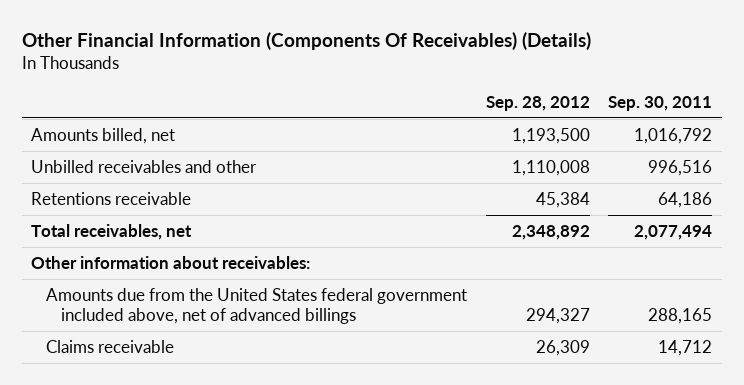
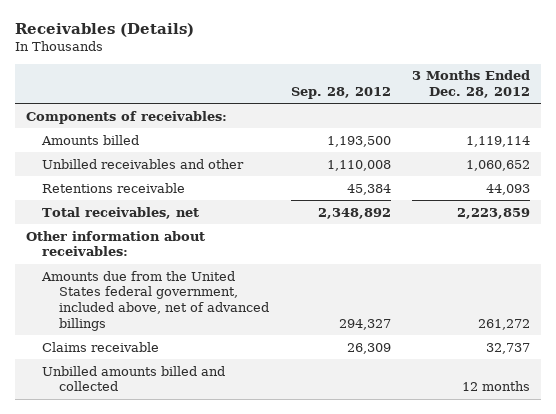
[22,32,592,51] Other Financial Information (Components Of Receivables) (Details) -> [14,23,194,38] Receivables (Details)
[608,95,713,111] Sep. 30, 2011 -> none
none -> [412,70,531,99] 3 Months Ended Dec. 28, 2012
none -> [25,110,227,124] Components of receivables:
[31,127,176,144] Amounts billed, net -> [41,134,140,145] Amounts billed
[46,287,468,324] Amounts due from the United States federal government included above, net of advanced billings -> [41,270,270,331] Amounts due from the United States federal government, included above, net of advanced billings
none -> [42,365,226,392] Unbilled amounts billed and collected

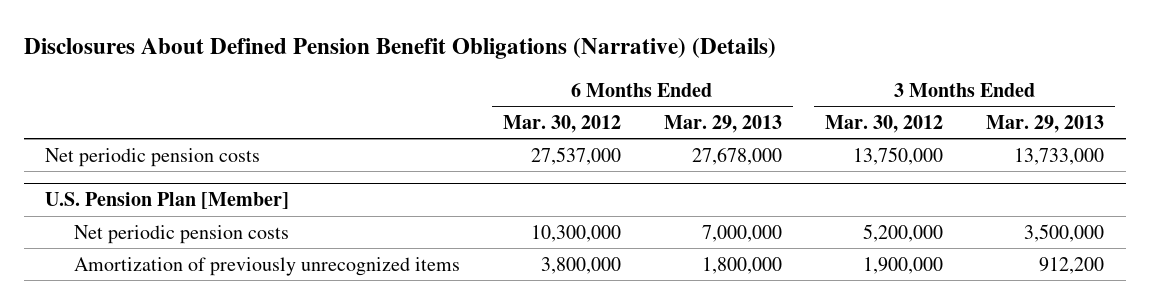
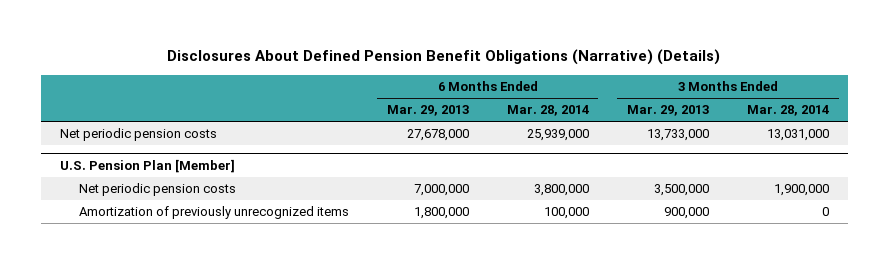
[502,114,621,133] Mar. 30, 2012 -> none
[825,114,944,133] Mar. 30, 2012 -> none
none -> [506,105,589,117] Mar. 28, 2014
none -> [747,105,830,117] Mar. 28, 2014
[1039,256,1105,274] 912,200 -> [663,207,709,220] 900,000

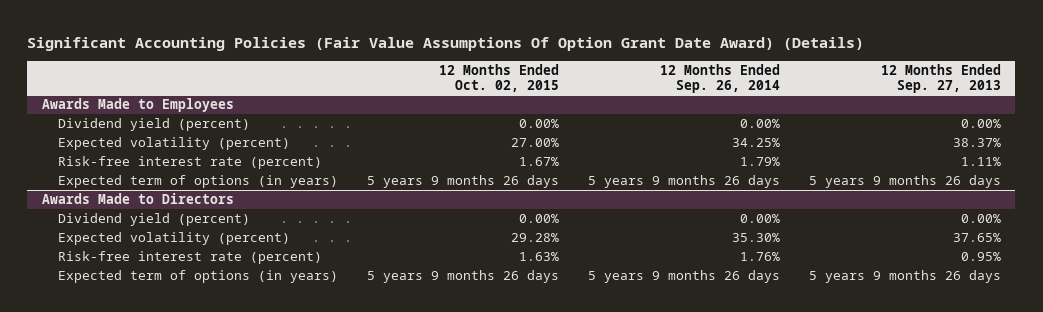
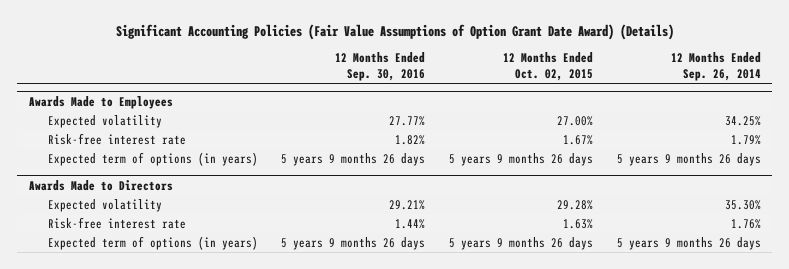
[27,36,865,51] Significant Accounting Policies (Fair Value Assumptions Of Option Grant Date Award) (Details) -> [115,24,674,41] Significant Accounting Policies (Fair Value Assumptions of Option Grant Date Award) (Details)
[880,63,1001,93] 12 Months Ended Sep. 27, 2013 -> none
none -> [335,52,426,81] 12 Months Ended Sep. 30, 2016
[57,117,250,131] Dividend yield (percent) -> none
[57,136,290,150] Expected volatility (percent) -> [47,114,162,128] Expected volatility
[57,155,322,169] Risk-free interest rate (percent) -> [47,132,186,145] Risk-free interest rate
[57,212,250,226] Dividend yield (percent) -> none
[57,231,290,245] Expected volatility (percent) -> [47,198,162,212] Expected volatility
[57,250,322,264] Risk-free interest rate (percent) -> [47,216,186,229] Risk-free interest rate

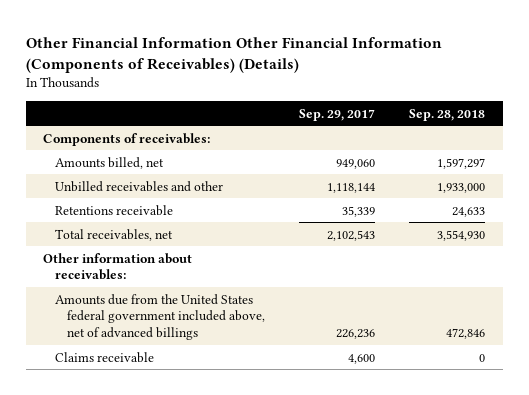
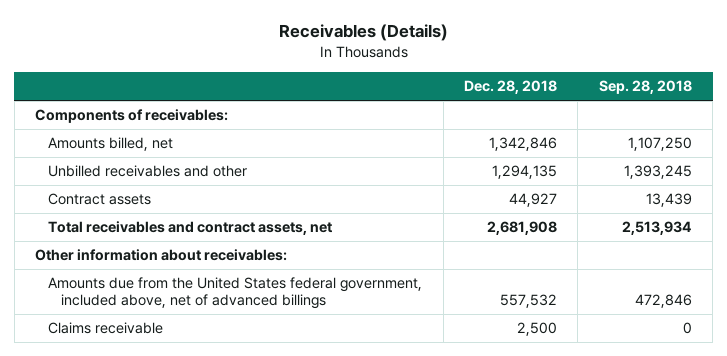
[26,36,443,73] Other Financial Information Other Financial Information (Components of Receivables) (Details) -> [278,24,448,42] Receivables (Details)
[299,108,376,121] Sep. 29, 2017 -> none
none -> [463,80,557,95] Dec. 28, 2018
[55,204,174,216] Retentions receivable -> none
[437,157,486,169] 1,597,297 -> [627,137,692,152] 1,107,250
[437,182,486,193] 1,933,000 -> [623,165,692,180] 1,393,245
none -> [48,193,152,206] Contract assets
[55,228,174,241] Total receivables, net -> [48,221,333,236] Total receivables and contract assets, net
[437,229,486,241] 3,554,930 -> [621,221,692,236] 2,513,934
[55,293,265,340] Amounts due from the United States federal government included above, net of advanced billings -> [48,277,423,310] Amounts due from the United States federal government, included above, net of advanced billings

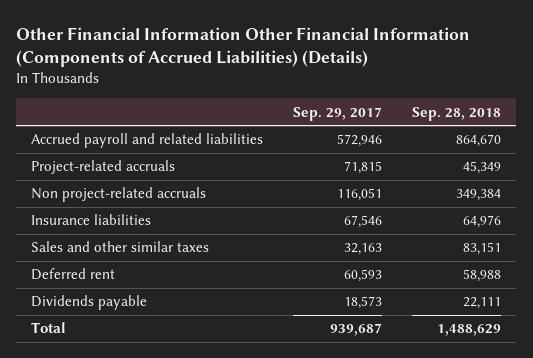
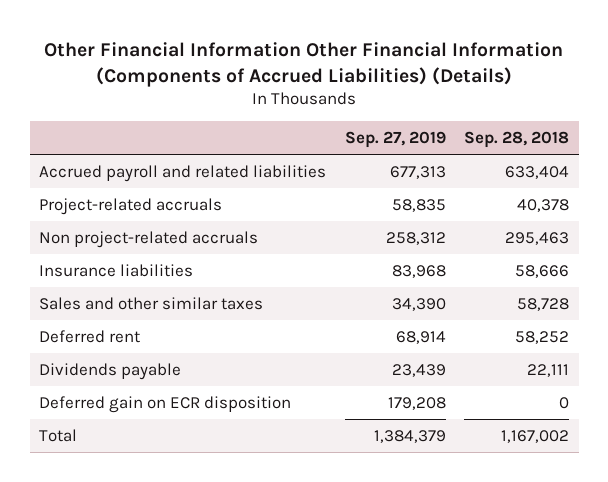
[293,106,383,121] Sep. 29, 2017 -> none
none -> [344,130,446,148] Sep. 27, 2019
[456,134,502,148] 864,670 -> [505,165,570,179] 633,404
[463,161,502,175] 45,349 -> [517,198,570,212] 40,378
[456,189,502,202] 349,384 -> [505,231,570,245] 295,463
[463,215,502,229] 64,976 -> [515,264,570,278] 58,666
[463,242,502,256] 83,151 -> [517,297,570,311] 58,728
[463,269,502,283] 58,988 -> [515,330,570,344] 58,252
none -> [39,395,292,413] Deferred gain on ECR disposition
[437,324,502,337] 1,488,629 -> [501,429,570,443] 1,167,002

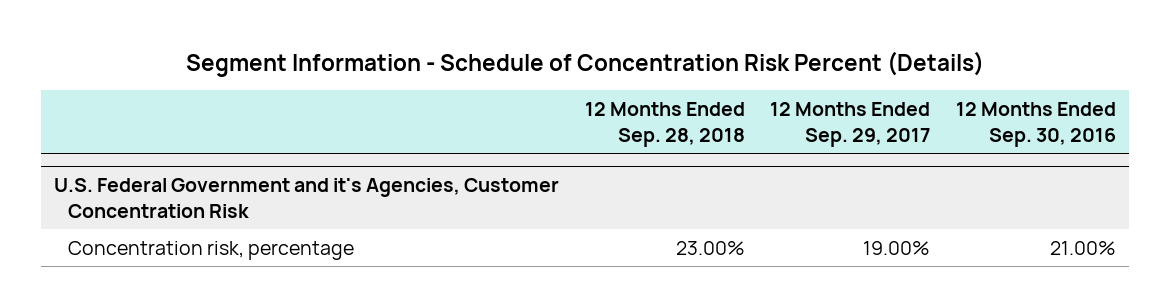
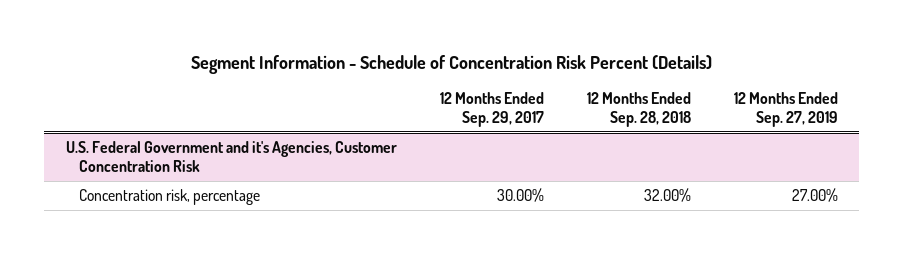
[956,102,1117,147] 12 Months Ended Sep. 30, 2016 -> none
none -> [733,92,838,128] 12 Months Ended Sep. 27, 2019
[675,240,745,255] 23.00% -> [643,188,691,203] 32.00%
[863,240,931,255] 19.00% -> [496,188,544,203] 30.00%

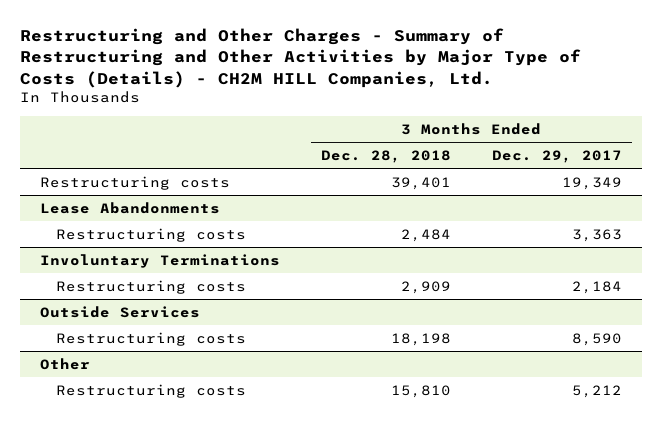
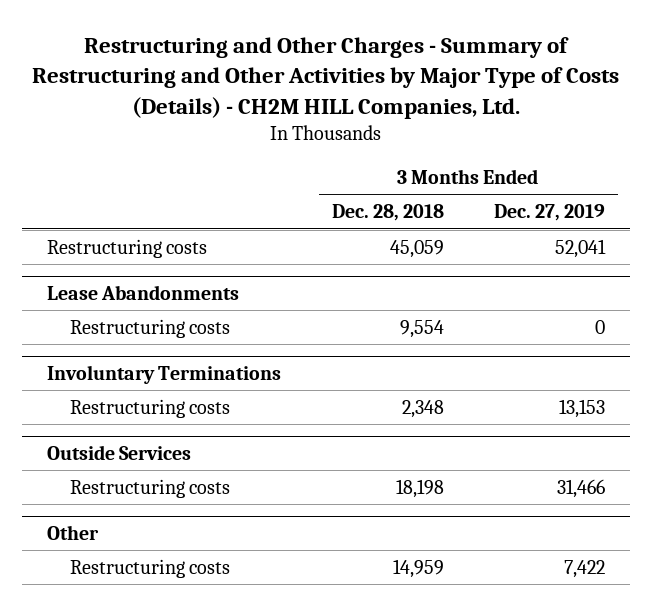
[491,149,622,163] Dec. 29, 2017 -> none
none -> [493,204,605,222] Dec. 27, 2019
[390,176,451,190] 39,401 -> [389,239,444,258] 45,059
[400,228,451,242] 2,484 -> [399,319,444,338] 9,554
[400,280,451,294] 2,909 -> [401,399,444,418] 2,348
[390,384,451,398] 15,810 -> [392,558,444,578] 14,959

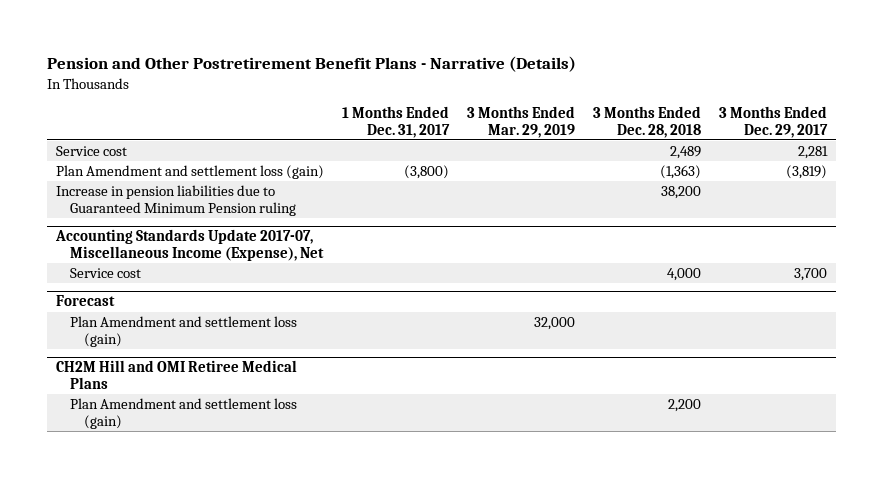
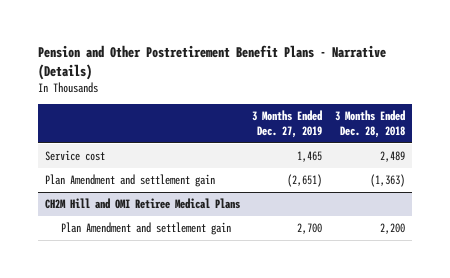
[342,105,451,138] 1 Months Ended Dec. 31, 2017 -> none
[467,105,576,138] 3 Months Ended Mar. 29, 2019 -> none
[719,105,829,138] 3 Months Ended Dec. 29, 2017 -> none
none -> [252,109,323,138] 3 Months Ended Dec. 27, 2019
[56,185,297,216] Increase in pension liabilities due to Guaranteed Minimum Pension ruling -> none
[55,229,325,261] Accounting Standards Update 2017-07, Miscellaneous Income (Expense), Net -> none
[70,268,142,279] Service cost -> none
[56,295,116,307] Forecast -> none
[70,316,298,347] Plan Amendment and settlement loss (gain) -> none
[56,165,325,180] Plan Amendment and settlement loss (gain) -> [44,174,215,188] Plan Amendment and settlement gain
[70,398,298,429] Plan Amendment and settlement loss (gain) -> [60,222,231,236] Plan Amendment and settlement gain

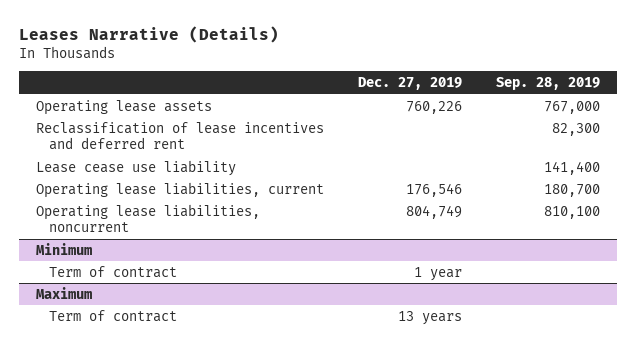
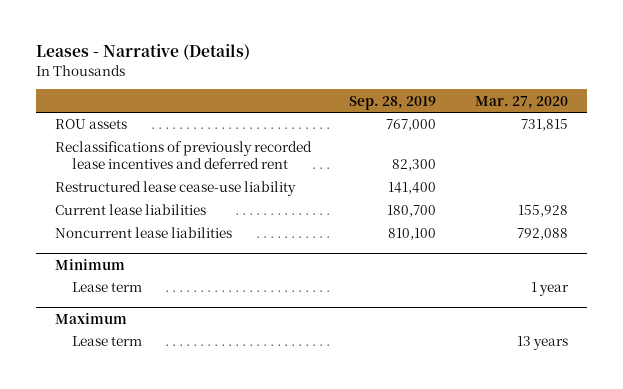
[18,25,279,43] Leases Narrative (Details) -> [35,44,250,61] Leases - Narrative (Details)
[357,77,462,91] Dec. 27, 2019 -> none
none -> [474,95,568,109] Mar. 27, 2020
[35,99,212,115] Operating lease assets -> [55,119,128,130] ROU assets
[35,121,324,151] Reclassification of lease incentives and deferred rent -> [55,141,313,170] Reclassifications of previously recorded lease incentives and deferred rent
[35,159,236,176] Lease cease use liability -> [55,181,297,197] Restructured lease cease-use liability
[35,181,324,198] Operating lease liabilities, current -> [55,204,207,216] Current lease liabilities
[35,203,260,233] Operating lease liabilities, noncurrent -> [55,227,233,239] Noncurrent lease liabilities
[48,265,177,278] Term of contract -> [71,282,142,293] Lease term
[48,309,177,322] Term of contract -> [71,336,142,347] Lease term

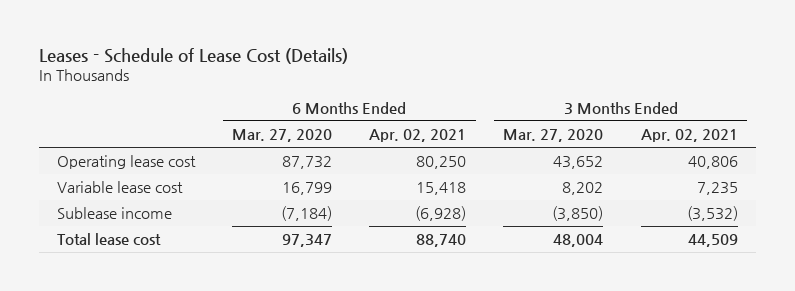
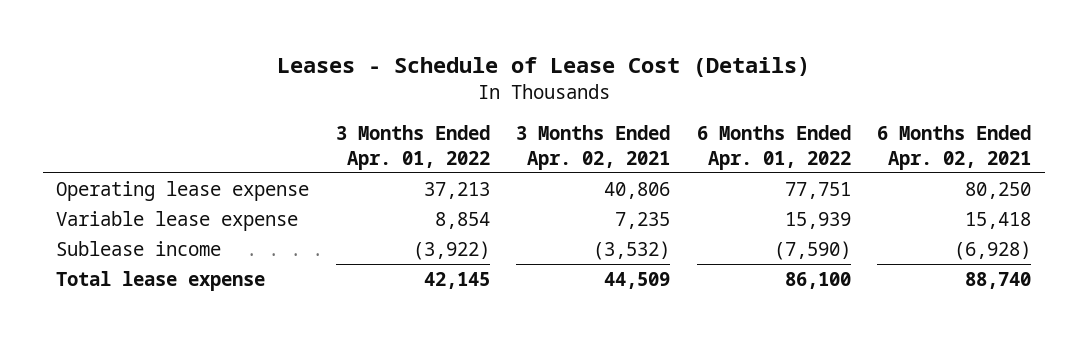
[232,129,333,143] Mar. 27, 2020 -> none
[503,129,604,143] Mar. 27, 2020 -> none
none -> [335,125,490,170] 3 Months Ended Apr. 01, 2022
none -> [696,125,851,170] 6 Months Ended Apr. 01, 2022
[57,155,197,170] Operating lease cost -> [56,180,310,201] Operating lease expense
[57,181,184,194] Variable lease cost -> [56,210,299,231] Variable lease expense
[57,233,162,246] Total lease cost -> [56,270,266,291] Total lease expense

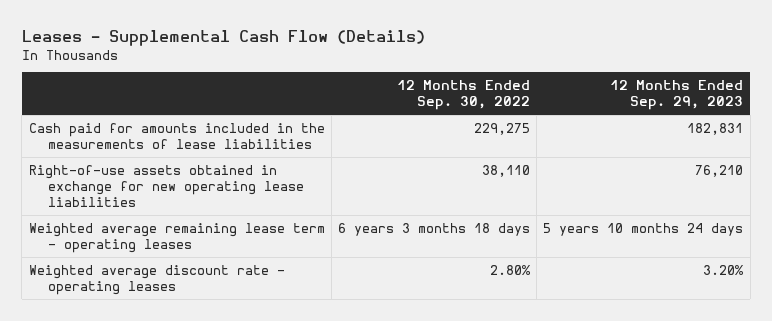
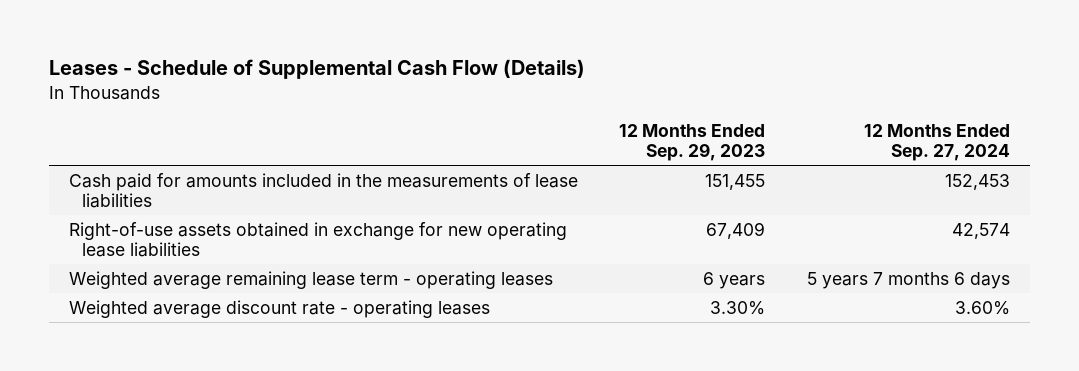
[21,30,425,47] Leases - Supplemental Cash Flow (Details) -> [48,59,585,80] Leases - Schedule of Supplemental Cash Flow (Details)
[396,80,530,111] 12 Months Ended Sep. 30, 2022 -> none
none -> [863,123,1010,162] 12 Months Ended Sep. 27, 2024
[687,122,744,135] 182,831 -> [705,173,766,190] 151,455
[695,164,744,177] 76,210 -> [706,221,766,239] 67,409
[543,222,744,236] 5 years 10 months 24 days -> [703,271,766,289] 6 years
[703,264,745,275] 3.20% -> [710,300,766,315] 3.30%

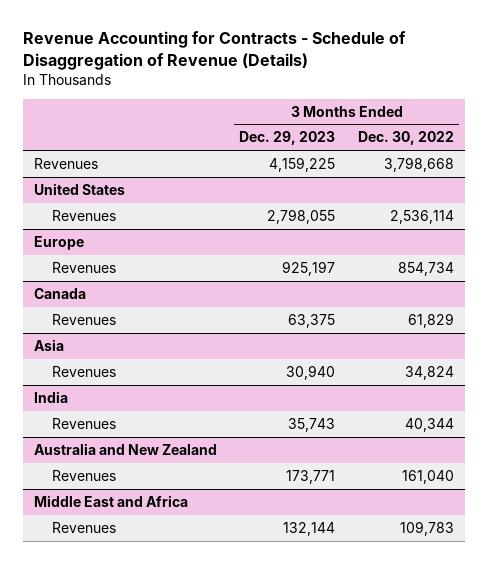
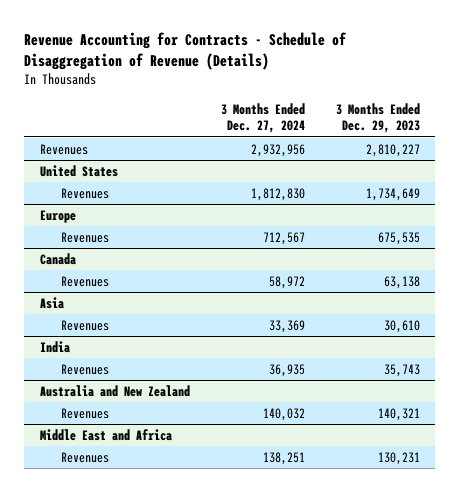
[357,131,454,146] Dec. 30, 2022 -> none
none -> [220,102,305,134] 3 Months Ended Dec. 27, 2024
[269,156,336,172] 4,159,225 -> [365,143,420,157] 2,810,227
[267,208,336,224] 2,798,055 -> [365,187,420,201] 1,734,649
[282,260,336,276] 925,197 -> [377,231,420,245] 675,535
[288,313,336,328] 63,375 -> [383,275,420,289] 63,138
[286,364,336,380] 30,940 -> [383,319,420,333] 30,610
[286,469,336,484] 173,771 -> [377,407,420,421] 140,321
[283,521,336,536] 132,144 -> [377,451,420,465] 130,231

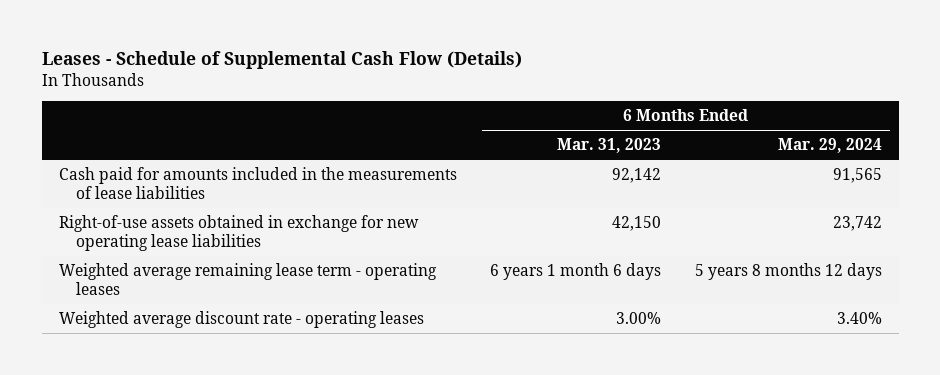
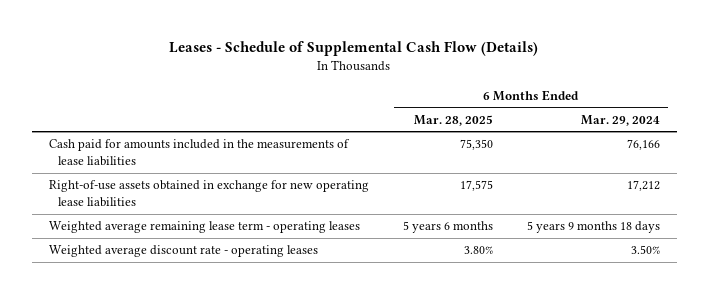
[557,138,662,154] Mar. 31, 2023 -> none
none -> [413,114,493,126] Mar. 28, 2025
[832,167,882,183] 91,565 -> [626,139,660,151] 76,166
[832,215,882,231] 23,742 -> [626,180,660,192] 17,212
[694,262,882,280] 5 years 8 months 12 days -> [526,221,660,234] 5 years 9 months 18 days
[836,311,882,324] 3.40% -> [630,245,660,255] 3.50%

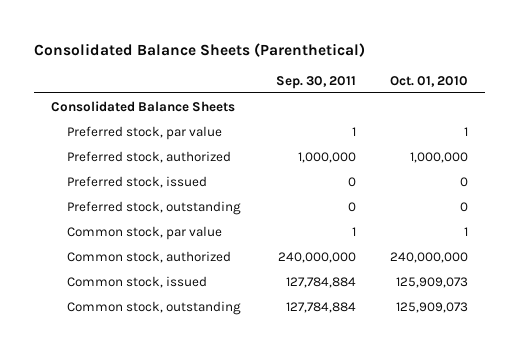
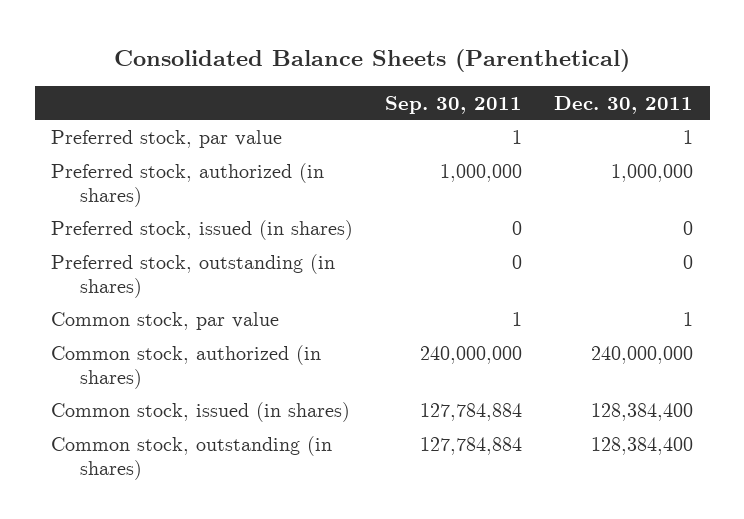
[389,75,468,87] Oct. 01, 2010 -> none
none -> [554,95,694,114] Dec. 30, 2011
[51,100,236,112] Consolidated Balance Sheets -> none
[67,150,232,163] Preferred stock, authorized -> [50,162,324,207] Preferred stock, authorized (in shares)
[67,175,208,188] Preferred stock, issued -> [50,219,353,240] Preferred stock, issued (in shares)
[67,200,242,215] Preferred stock, outstanding -> [50,253,335,298] Preferred stock, outstanding (in shares)
[67,250,232,263] Common stock, authorized -> [50,344,321,389] Common stock, authorized (in shares)
[67,275,208,288] Common stock, issued -> [50,401,350,422] Common stock, issued (in shares)
[67,300,242,315] Common stock, outstanding -> [50,435,332,480] Common stock, outstanding (in shares)

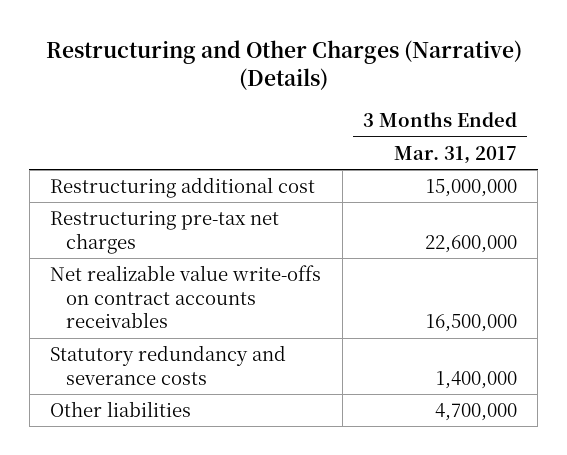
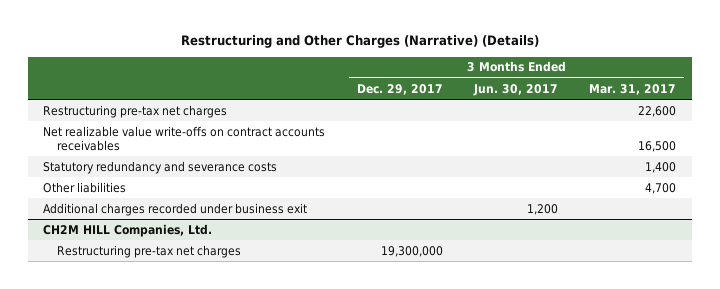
none -> [356,83,443,95] Dec. 29, 2017
none -> [473,83,559,96] Jun. 30, 2017
[50,176,316,198] Restructuring additional cost -> none
[424,234,517,253] 22,600,000 -> [638,105,677,117] 22,600
[425,314,517,333] 16,500,000 -> [638,140,677,152] 16,500
[435,370,517,389] 1,400,000 -> [645,161,677,173] 1,400
[434,402,517,421] 4,700,000 -> [645,182,677,194] 4,700
none -> [43,202,308,216] Additional charges recorded under business exit
none -> [43,223,213,237] CH2M HILL Companies, Ltd.
none -> [57,244,242,258] Restructuring pre-tax net charges

